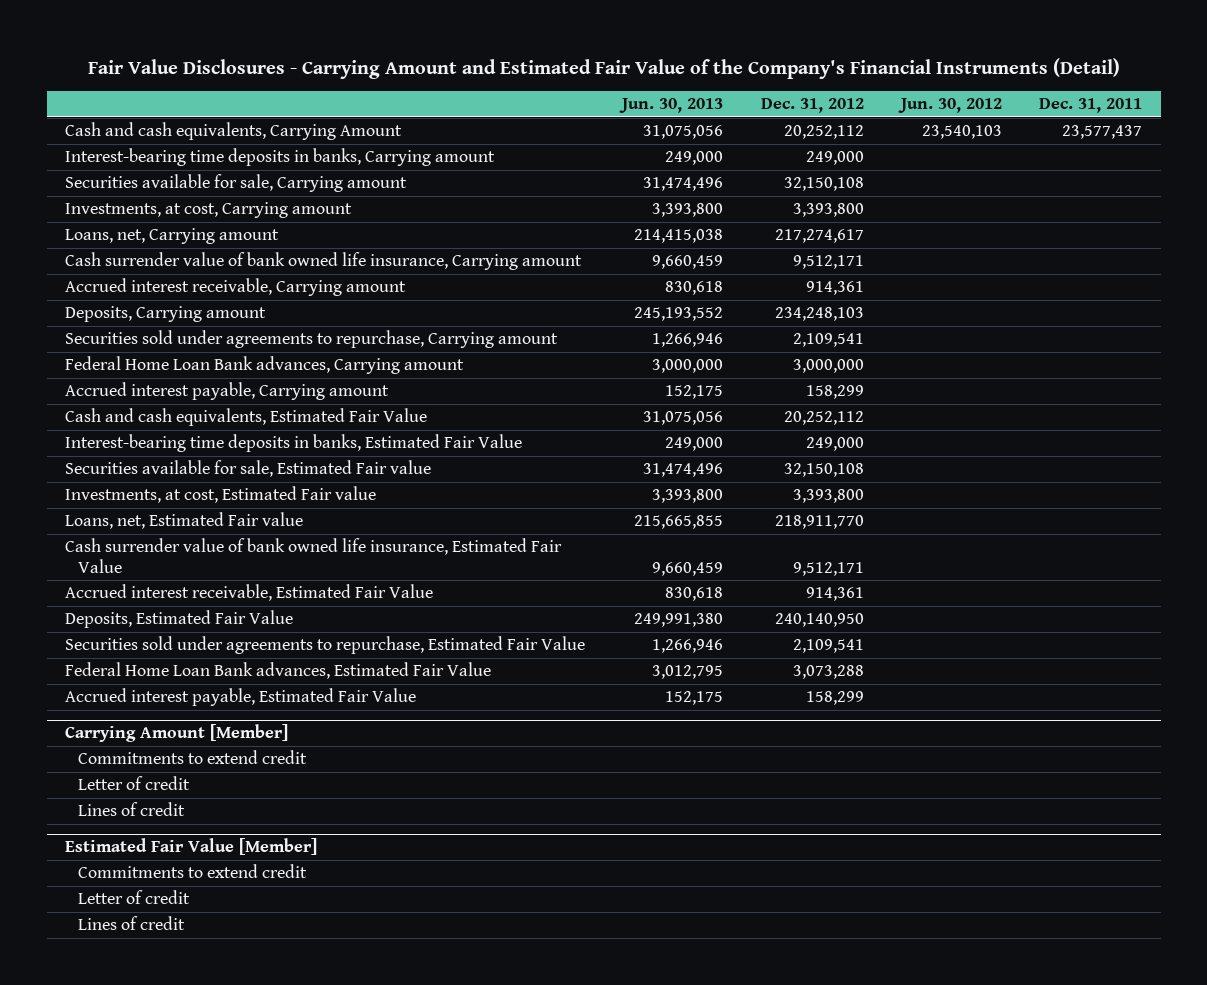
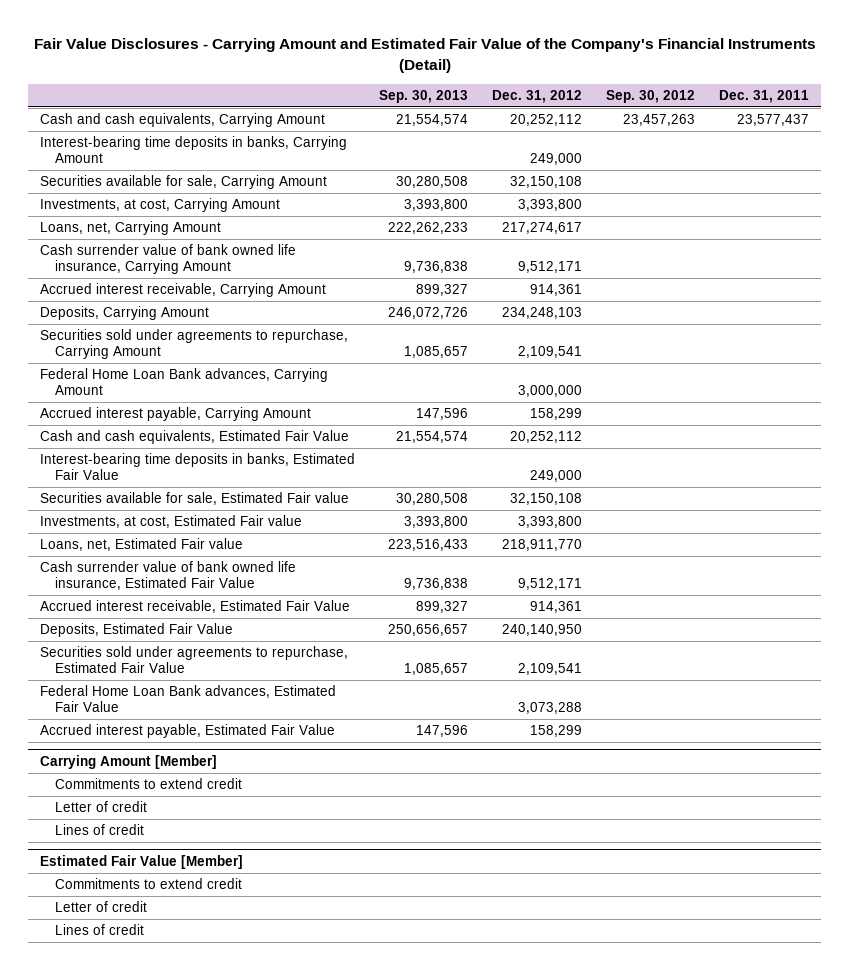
[619,98,724,114] Jun. 30, 2013 -> none
[897,98,1002,114] Jun. 30, 2012 -> none
none -> [379,89,469,103] Sep. 30, 2013
none -> [606,89,696,103] Sep. 30, 2012
[65,148,496,167] Interest-bearing time deposits in banks, Carrying amount -> [40,136,348,164] Interest-bearing time deposits in banks, Carrying Amount
[65,174,408,193] Securities available for sale, Carrying amount -> [40,175,328,190] Securities available for sale, Carrying Amount
[65,202,353,219] Investments, at cost, Carrying amount -> [40,198,281,213] Investments, at cost, Carrying Amount
[65,228,280,245] Loans, net, Carrying amount -> [40,221,222,236] Loans, net, Carrying Amount
[65,252,583,271] Cash surrender value of bank owned life insurance, Carrying amount -> [40,244,297,275] Cash surrender value of bank owned life insurance, Carrying Amount
[65,278,407,297] Accrued interest receivable, Carrying amount -> [40,283,327,298] Accrued interest receivable, Carrying Amount
[65,306,267,323] Deposits, Carrying amount -> [40,306,210,321] Deposits, Carrying Amount
[65,330,559,349] Securities sold under agreements to repurchase, Carrying amount -> [40,329,349,360] Securities sold under agreements to repurchase, Carrying Amount
[65,356,465,375] Federal Home Loan Bank advances, Carrying amount -> [40,368,329,396] Federal Home Loan Bank advances, Carrying Amount
[65,382,390,401] Accrued interest payable, Carrying amount -> [40,407,312,422] Accrued interest payable, Carrying Amount

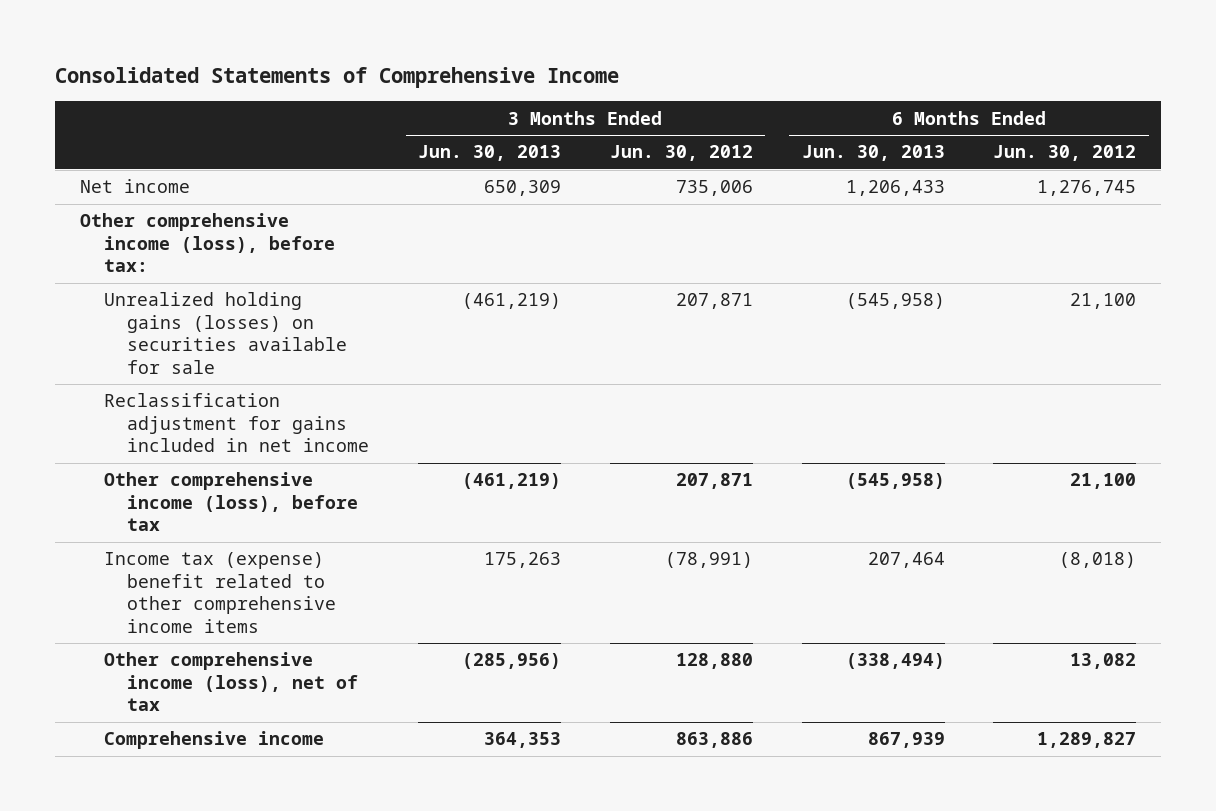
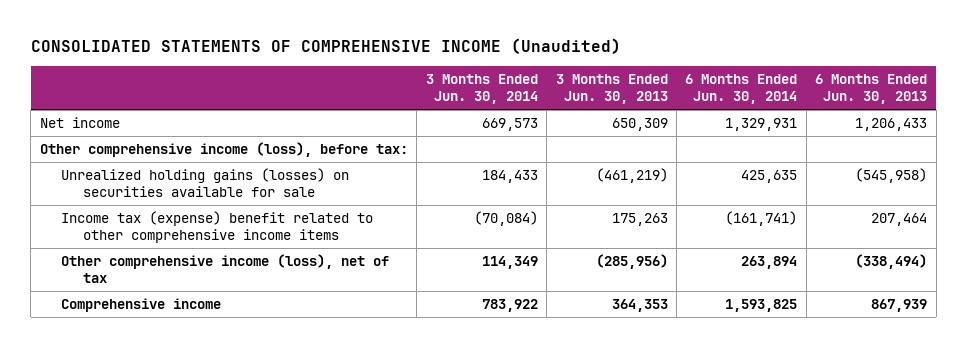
[55,67,620,89] Consolidated Statements of Comprehensive Income -> [30,38,621,55] CONSOLIDATED STATEMENTS OF COMPREHENSIVE INCOME (Unaudited)
[609,145,753,162] Jun. 30, 2012 -> none
[993,145,1137,162] Jun. 30, 2012 -> none
none -> [425,74,538,105] 3 Months Ended Jun. 30, 2014
none -> [685,74,798,105] 6 Months Ended Jun. 30, 2014
[103,393,370,453] Reclassification adjustment for gains included in net income -> none
[103,472,359,532] Other comprehensive income (loss), before tax -> none

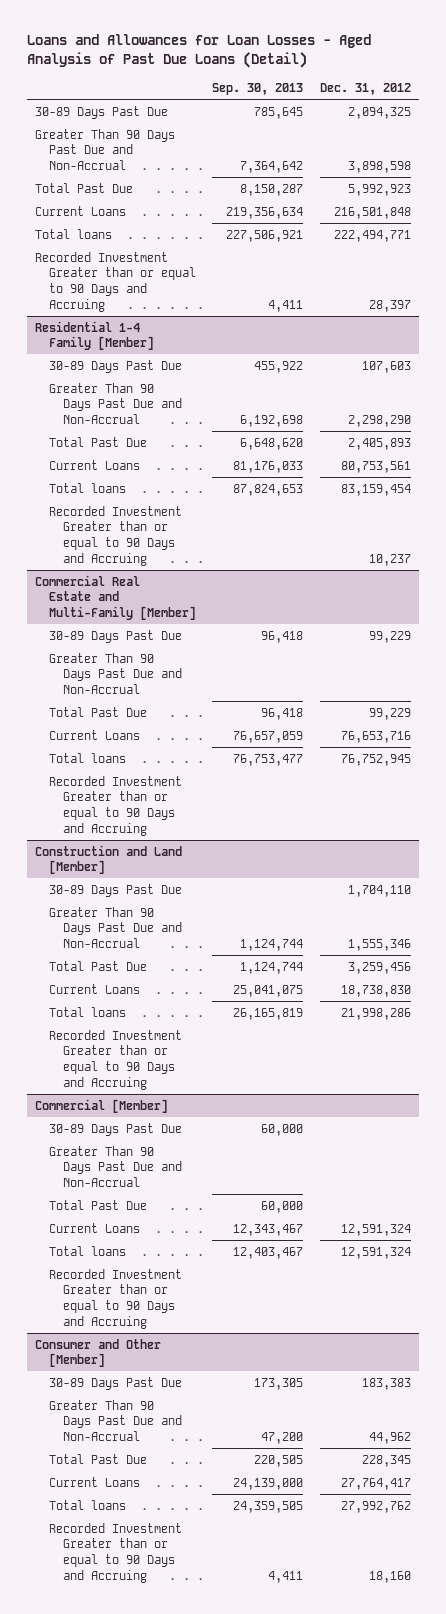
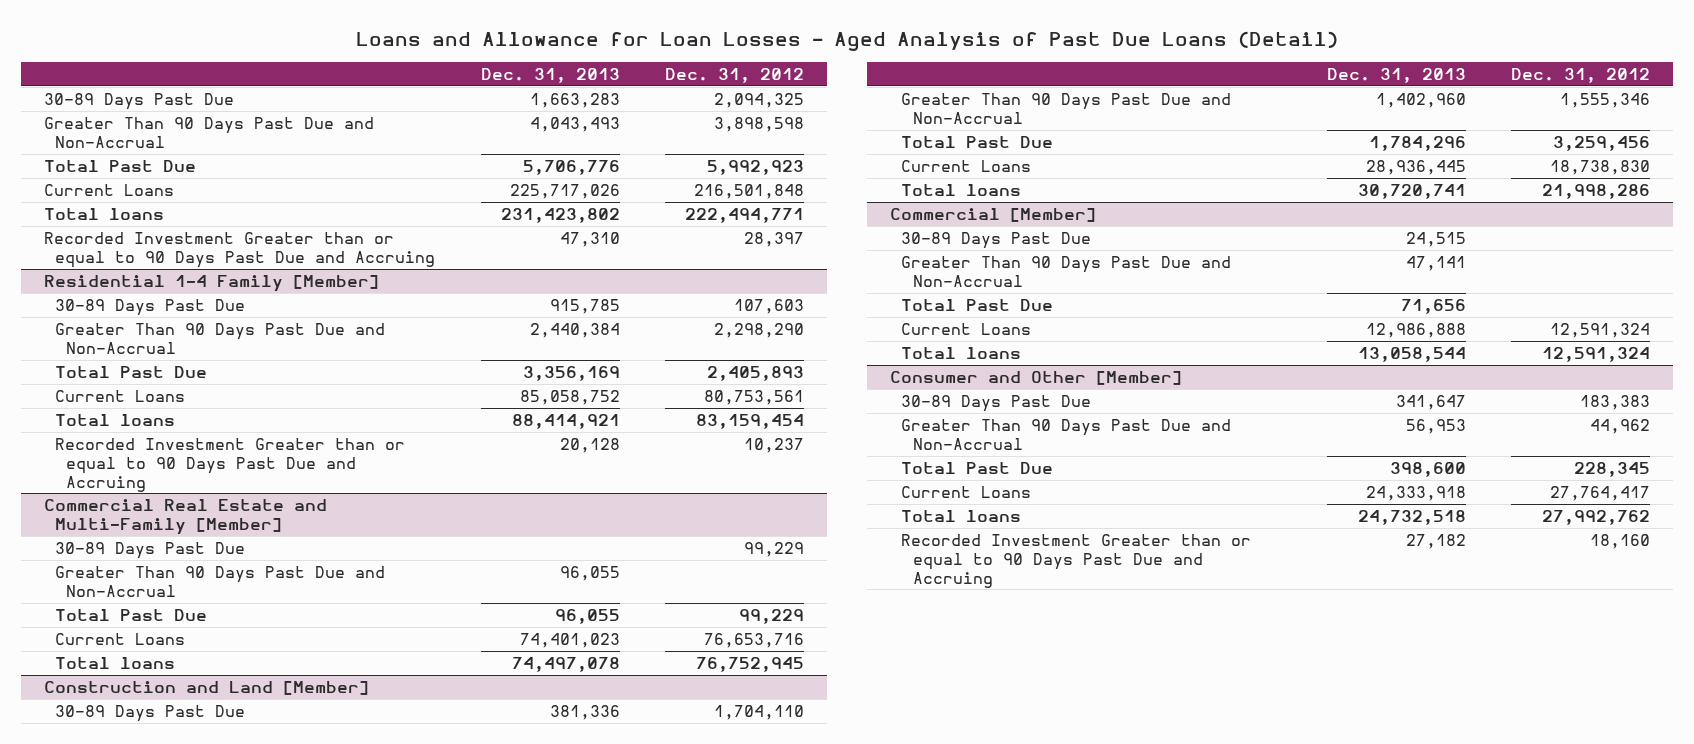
[26,34,371,69] Loans and Allowances for Loan Losses - Aged Analysis of Past Due Loans (Detail) -> [356,30,1339,51] Loans and Allowance for Loan Losses - Aged Analysis of Past Due Loans (Detail)
[212,83,304,96] Sep. 30, 2013 -> none
none -> [480,67,620,83] Dec. 31, 2013
[34,251,197,312] Recorded Investment Greater than or equal to 90 Days and Accruing -> [43,231,435,268] Recorded Investment Greater than or equal to 90 Days Past Due and Accruing
[49,505,183,566] Recorded Investment Greater than or equal to 90 Days and Accruing -> [54,437,405,492] Recorded Investment Greater than or equal to 90 Days Past Due and Accruing
[49,775,183,836] Recorded Investment Greater than or equal to 90 Days and Accruing -> none
[49,1029,183,1090] Recorded Investment Greater than or equal to 90 Days and Accruing -> none
[49,1268,183,1329] Recorded Investment Greater than or equal to 90 Days and Accruing -> none
[49,1522,183,1583] Recorded Investment Greater than or equal to 90 Days and Accruing -> [901,533,1252,588] Recorded Investment Greater than or equal to 90 Days Past Due and Accruing

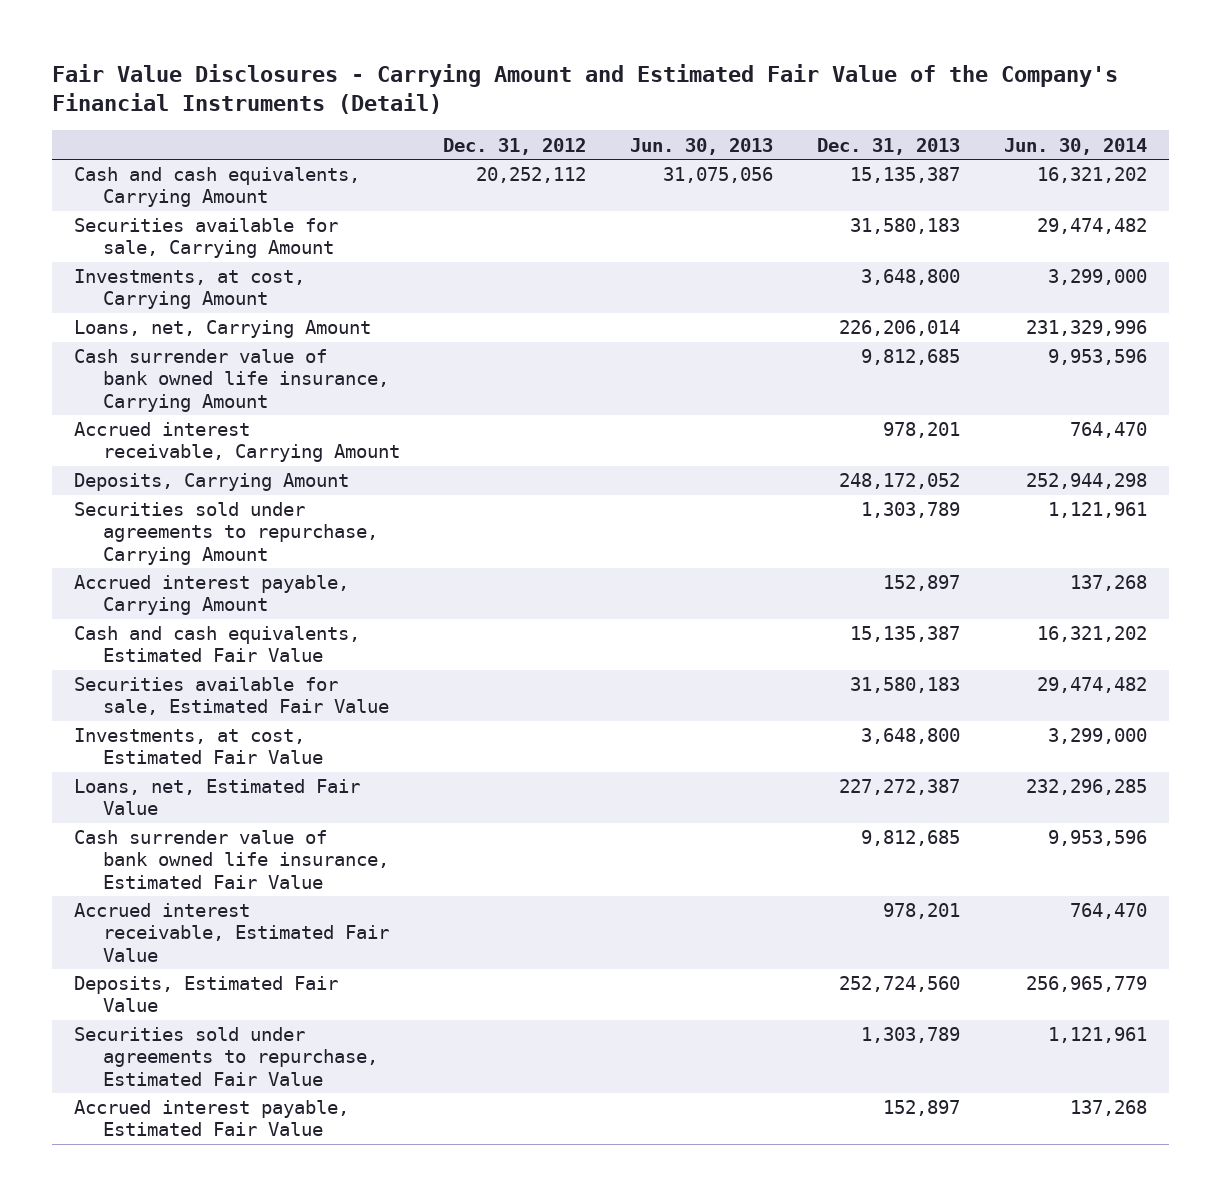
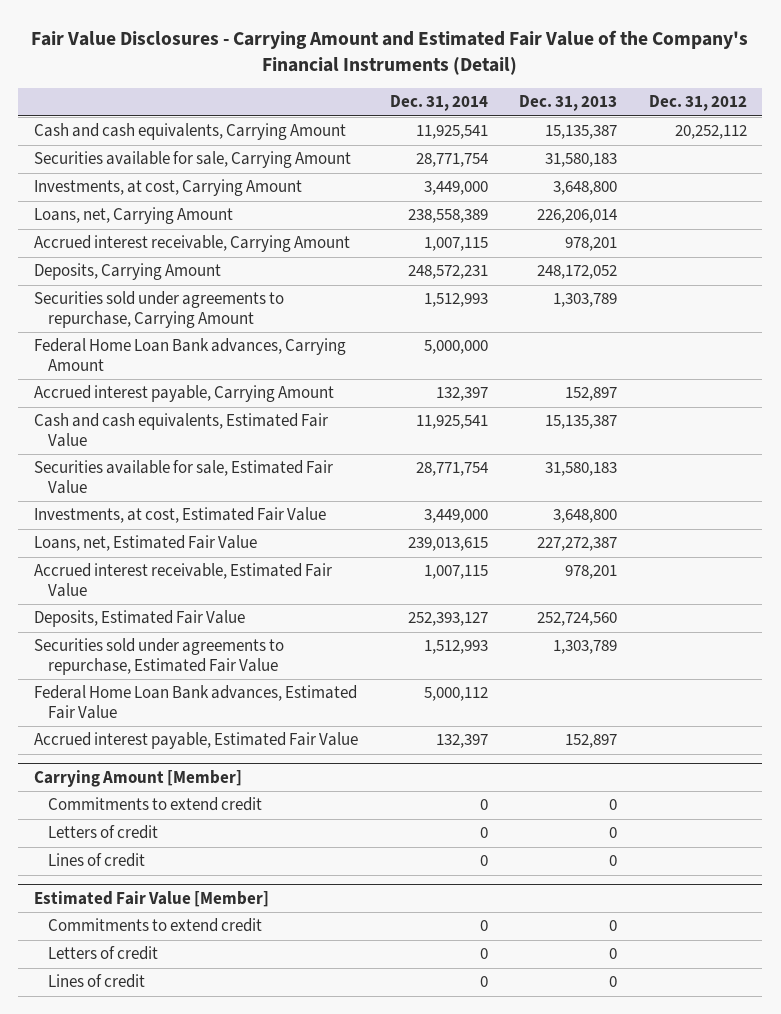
[630,137,774,155] Jun. 30, 2013 -> none
[1004,137,1148,155] Jun. 30, 2014 -> none
none -> [389,95,488,112] Dec. 31, 2014
[74,349,389,412] Cash surrender value of bank owned life insurance, Carrying Amount -> none
none -> [34,338,347,371] Federal Home Loan Bank advances, Carrying Amount
[74,830,389,889] Cash surrender value of bank owned life insurance, Estimated Fair Value -> none
none -> [34,685,358,719] Federal Home Loan Bank advances, Estimated Fair Value
none -> [34,770,243,788] Carrying Amount [Member]
none -> [48,797,263,812] Commitments to extend credit
none -> [48,825,159,840] Letters of credit
none -> [48,853,146,868] Lines of credit
none -> [34,891,270,908] Estimated Fair Value [Member]
none -> [48,918,263,933] Commitments to extend credit
none -> [48,946,159,961] Letters of credit
none -> [48,974,146,989] Lines of credit

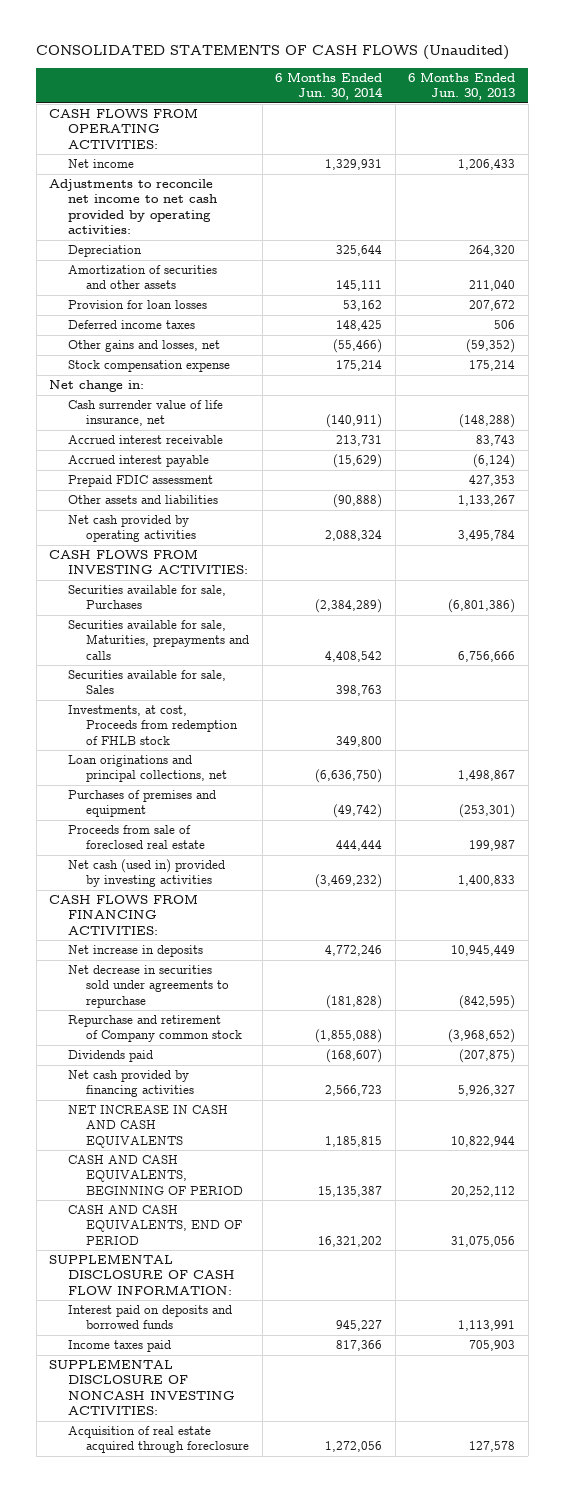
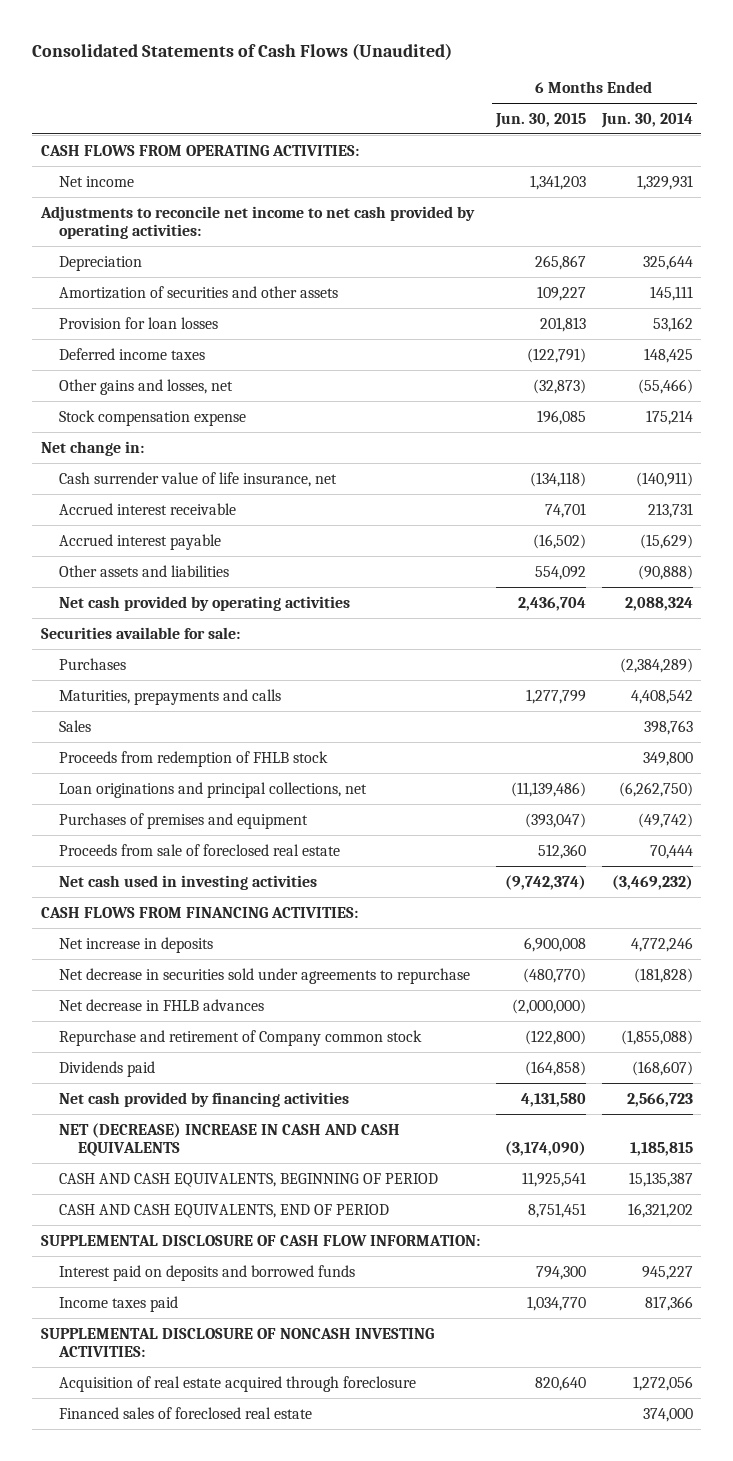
[36,45,510,61] CONSOLIDATED STATEMENTS OF CASH FLOWS (Unaudited) -> [32,42,453,60] Consolidated Statements of Cash Flows (Unaudited)
[408,71,516,101] 6 Months Ended Jun. 30, 2013 -> none
none -> [494,112,586,128] Jun. 30, 2015
[67,475,213,488] Prepaid FDIC assessment -> none
[49,549,248,575] CASH FLOWS FROM INVESTING ACTIVITIES: -> none
none -> [40,626,240,639] Securities available for sale:
[67,585,226,610] Securities available for sale, Purchases -> [59,657,127,670] Purchases
[67,620,250,660] Securities available for sale, Maturities, prepayments and calls -> [59,688,282,705] Maturities, prepayments and calls
[67,670,226,695] Securities available for sale, Sales -> [59,719,92,732] Sales
[67,705,239,745] Investments, at cost, Proceeds from redemption of FHLB stock -> [59,750,329,767] Proceeds from redemption of FHLB stock
[315,769,383,784] (6,636,750) -> [618,781,693,797] (6,262,750)
[336,840,383,852] 444,444 -> [649,844,693,859] 70,444
[67,859,225,888] Net cash (used in) provided by investing activities -> [59,874,318,890] Net cash used in investing activities
none -> [59,998,265,1011] Net decrease in FHLB advances
[67,1105,228,1148] NET INCREASE IN CASH AND CASH EQUIVALENTS -> [59,1122,401,1157] NET (DECREASE) INCREASE IN CASH AND CASH EQUIVALENTS
none -> [59,1406,313,1419] Financed sales of foreclosed real estate

